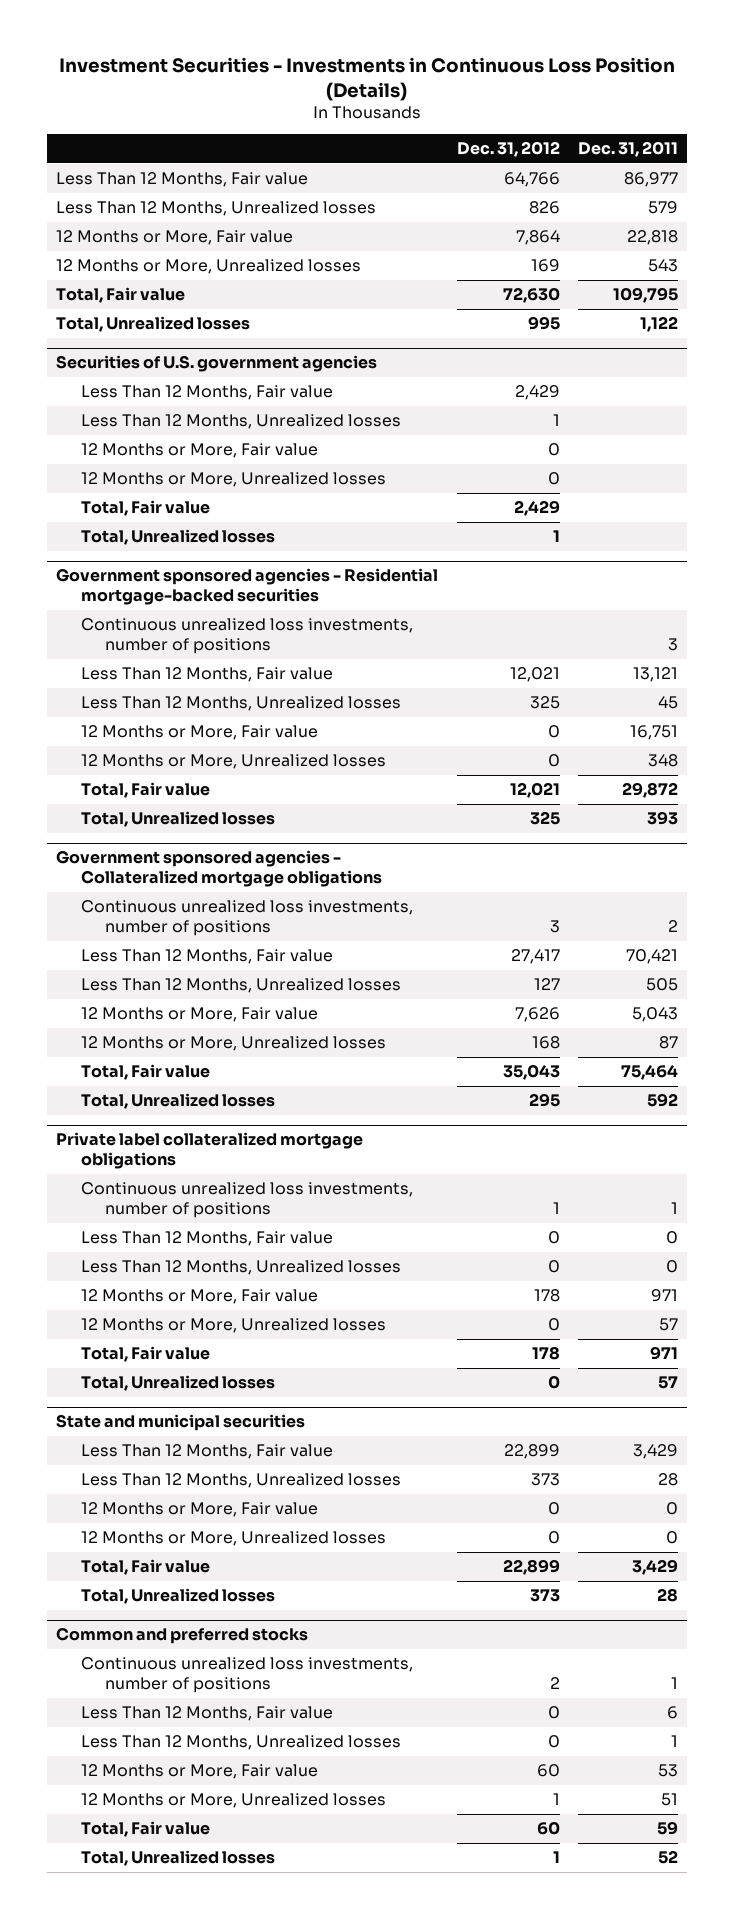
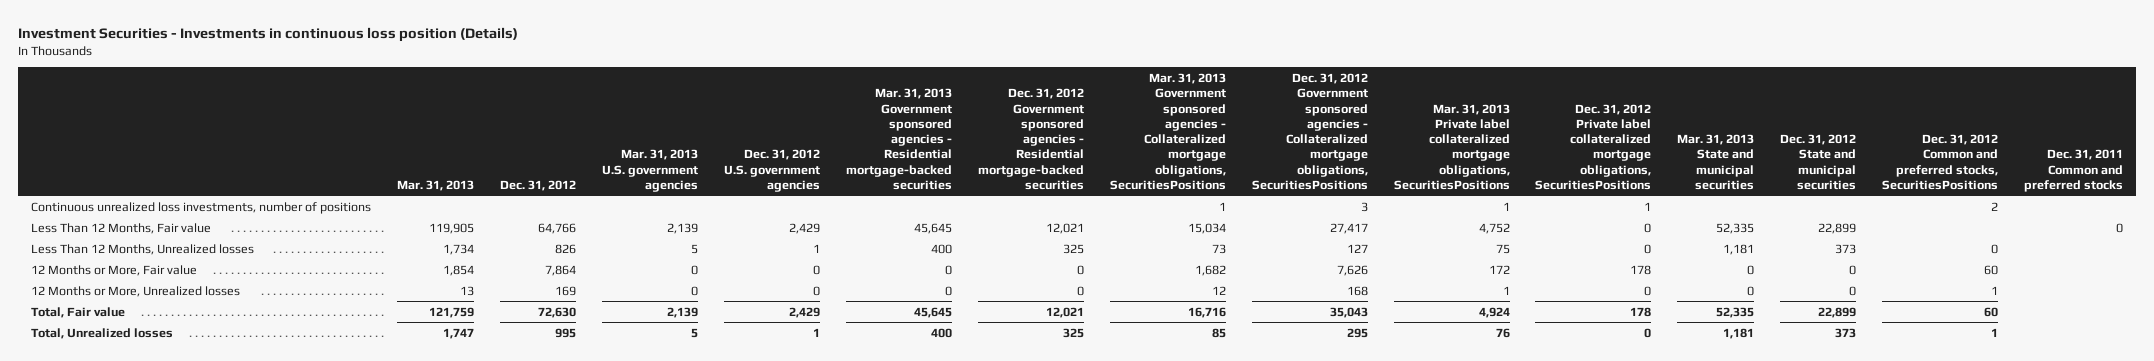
[59,57,676,101] Investment Securities - Investments in Continuous Loss Position (Details) -> [18,26,519,42] Investment Securities - Investments in continuous loss position (Details)
[577,141,678,158] Dec. 31, 2011 -> none
none -> [397,179,475,191] Mar. 31, 2013
none -> [601,149,698,192] Mar. 31, 2013 U.S. government agencies
none -> [723,149,820,192] Dec. 31, 2012 U.S. government agencies
none -> [845,88,952,190] Mar. 31, 2013 Government sponsored agencies - Residential mortgage-backed securities
none -> [977,88,1084,190] Dec. 31, 2012 Government sponsored agencies - Residential mortgage-backed securities
none -> [1109,73,1226,190] Mar. 31, 2013 Government sponsored agencies - Collateralized mortgage obligations, SecuritiesPositions
none -> [1251,73,1368,190] Dec. 31, 2012 Government sponsored agencies - Collateralized mortgage obligations, SecuritiesPositions
none -> [1393,103,1510,190] Mar. 31, 2013 Private label collateralized mortgage obligations, SecuritiesPositions
none -> [1535,103,1652,190] Dec. 31, 2012 Private label collateralized mortgage obligations, SecuritiesPositions
none -> [1677,134,1755,190] Mar. 31, 2013 State and municipal securities
none -> [1780,134,1857,190] Dec. 31, 2012 State and municipal securities
none -> [1882,134,1999,190] Dec. 31, 2012 Common and preferred stocks, SecuritiesPositions
none -> [2024,149,2124,192] Dec. 31, 2011 Common and preferred stocks
none -> [31,201,372,214] Continuous unrealized loss investments, number of positions
[56,355,378,373] Securities of U.S. government agencies -> none
[80,385,333,401] Less Than 12 Months, Fair value -> none
[80,414,401,430] Less Than 12 Months, Unrealized losses -> none
[80,443,318,459] 12 Months or More, Fair value -> none
[80,472,386,488] 12 Months or More, Unrealized losses -> none
[80,500,210,517] Total, Fair value -> none
[80,529,275,546] Total, Unrealized losses -> none
[56,568,439,606] Government sponsored agencies - Residential mortgage-backed securities -> none
[80,618,413,655] Continuous unrealized loss investments, number of positions -> none
[80,667,333,683] Less Than 12 Months, Fair value -> none
[80,696,401,712] Less Than 12 Months, Unrealized losses -> none
[80,725,318,741] 12 Months or More, Fair value -> none
[80,754,386,770] 12 Months or More, Unrealized losses -> none
[80,782,210,799] Total, Fair value -> none
[80,811,275,828] Total, Unrealized losses -> none
[56,850,382,888] Government sponsored agencies - Collateralized mortgage obligations -> none
[80,900,413,937] Continuous unrealized loss investments, number of positions -> none
[80,949,333,965] Less Than 12 Months, Fair value -> none
[80,978,401,994] Less Than 12 Months, Unrealized losses -> none
[80,1007,318,1023] 12 Months or More, Fair value -> none
[80,1036,386,1052] 12 Months or More, Unrealized losses -> none
[80,1064,210,1081] Total, Fair value -> none
[80,1093,275,1110] Total, Unrealized losses -> none
[56,1132,364,1170] Private label collateralized mortgage obligations -> none
[80,1182,413,1219] Continuous unrealized loss investments, number of positions -> none
[80,1231,333,1247] Less Than 12 Months, Fair value -> none
[80,1260,401,1276] Less Than 12 Months, Unrealized losses -> none
[80,1289,318,1305] 12 Months or More, Fair value -> none
[80,1318,386,1334] 12 Months or More, Unrealized losses -> none
[80,1346,210,1363] Total, Fair value -> none
[80,1375,275,1392] Total, Unrealized losses -> none
[56,1414,306,1432] State and municipal securities -> none
[80,1444,333,1460] Less Than 12 Months, Fair value -> none
[80,1473,401,1489] Less Than 12 Months, Unrealized losses -> none
[80,1502,318,1518] 12 Months or More, Fair value -> none
[80,1531,386,1547] 12 Months or More, Unrealized losses -> none
[80,1559,210,1576] Total, Fair value -> none
[80,1588,275,1605] Total, Unrealized losses -> none
[56,1627,309,1645] Common and preferred stocks -> none
[80,1657,413,1694] Continuous unrealized loss investments, number of positions -> none
[80,1706,333,1722] Less Than 12 Months, Fair value -> none
[80,1735,401,1751] Less Than 12 Months, Unrealized losses -> none
[80,1764,318,1780] 12 Months or More, Fair value -> none
[80,1793,386,1809] 12 Months or More, Unrealized losses -> none
[80,1821,210,1838] Total, Fair value -> none
[80,1850,275,1867] Total, Unrealized losses -> none

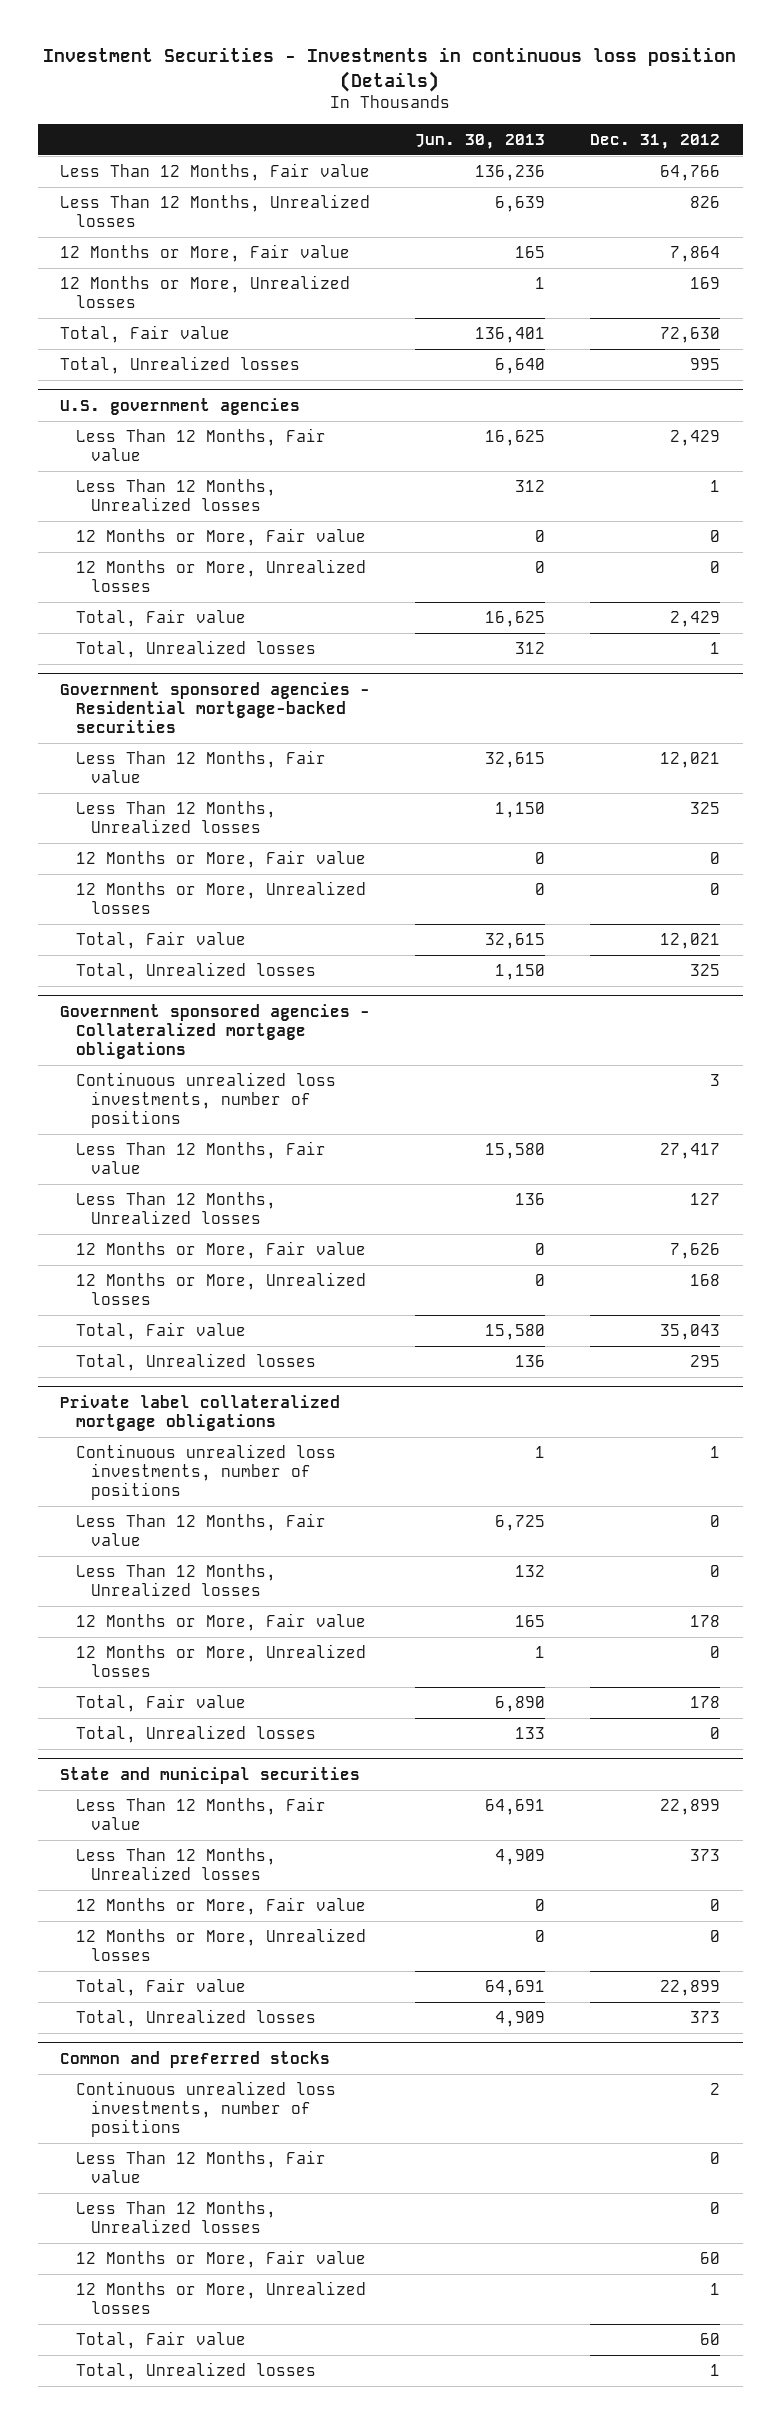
[397,179,475,191] Mar. 31, 2013 -> none
[601,149,698,192] Mar. 31, 2013 U.S. government agencies -> none
[723,149,820,192] Dec. 31, 2012 U.S. government agencies -> none
[845,88,952,190] Mar. 31, 2013 Government sponsored agencies - Residential mortgage-backed securities -> none
[977,88,1084,190] Dec. 31, 2012 Government sponsored agencies - Residential mortgage-backed securities -> none
[1109,73,1226,190] Mar. 31, 2013 Government sponsored agencies - Collateralized mortgage obligations, SecuritiesPositions -> none
[1251,73,1368,190] Dec. 31, 2012 Government sponsored agencies - Collateralized mortgage obligations, SecuritiesPositions -> none
[1393,103,1510,190] Mar. 31, 2013 Private label collateralized mortgage obligations, SecuritiesPositions -> none
[1535,103,1652,190] Dec. 31, 2012 Private label collateralized mortgage obligations, SecuritiesPositions -> none
[1677,134,1755,190] Mar. 31, 2013 State and municipal securities -> none
[1780,134,1857,190] Dec. 31, 2012 State and municipal securities -> none
[1882,134,1999,190] Dec. 31, 2012 Common and preferred stocks, SecuritiesPositions -> none
[2024,149,2124,192] Dec. 31, 2011 Common and preferred stocks -> none
none -> [415,133,546,149] Jun. 30, 2013
[31,201,372,214] Continuous unrealized loss investments, number of positions -> none
none -> [60,397,301,415] U.S. government agencies
none -> [75,427,326,462] Less Than 12 Months, Fair value
none -> [75,478,276,512] Less Than 12 Months, Unrealized losses
none -> [75,527,366,546] 12 Months or More, Fair value
none -> [75,558,366,593] 12 Months or More, Unrealized losses
none -> [75,608,246,627] Total, Fair value
none -> [75,639,316,658] Total, Unrealized losses
none -> [60,681,371,733] Government sponsored agencies - Residential mortgage-backed securities
none -> [75,749,326,784] Less Than 12 Months, Fair value
none -> [75,800,276,834] Less Than 12 Months, Unrealized losses
none -> [75,849,366,868] 12 Months or More, Fair value
none -> [75,880,366,915] 12 Months or More, Unrealized losses
none -> [75,930,246,949] Total, Fair value
none -> [75,961,316,980] Total, Unrealized losses
none -> [60,1003,371,1059] Government sponsored agencies - Collateralized mortgage obligations
none -> [75,1071,336,1129] Continuous unrealized loss investments, number of positions
none -> [75,1140,326,1175] Less Than 12 Months, Fair value
none -> [75,1191,276,1225] Less Than 12 Months, Unrealized losses
none -> [75,1240,366,1259] 12 Months or More, Fair value
none -> [75,1271,366,1306] 12 Months or More, Unrealized losses
none -> [75,1321,246,1340] Total, Fair value
none -> [75,1352,316,1371] Total, Unrealized losses
none -> [60,1394,341,1431] Private label collateralized mortgage obligations
none -> [75,1443,336,1501] Continuous unrealized loss investments, number of positions
none -> [75,1512,326,1547] Less Than 12 Months, Fair value
none -> [75,1563,276,1597] Less Than 12 Months, Unrealized losses
none -> [75,1612,366,1631] 12 Months or More, Fair value
none -> [75,1643,366,1678] 12 Months or More, Unrealized losses
none -> [75,1693,246,1712] Total, Fair value
none -> [75,1724,316,1743] Total, Unrealized losses
none -> [60,1766,361,1784] State and municipal securities
none -> [75,1796,326,1831] Less Than 12 Months, Fair value
none -> [75,1847,276,1881] Less Than 12 Months, Unrealized losses
none -> [75,1896,366,1915] 12 Months or More, Fair value
none -> [75,1927,366,1962] 12 Months or More, Unrealized losses
none -> [75,1977,246,1996] Total, Fair value
none -> [75,2008,316,2027] Total, Unrealized losses
none -> [60,2050,331,2068] Common and preferred stocks
none -> [75,2080,336,2138] Continuous unrealized loss investments, number of positions
none -> [75,2149,326,2184] Less Than 12 Months, Fair value
none -> [75,2200,276,2234] Less Than 12 Months, Unrealized losses
none -> [75,2249,366,2268] 12 Months or More, Fair value
none -> [75,2280,366,2315] 12 Months or More, Unrealized losses
none -> [75,2330,246,2349] Total, Fair value
none -> [75,2361,316,2380] Total, Unrealized losses

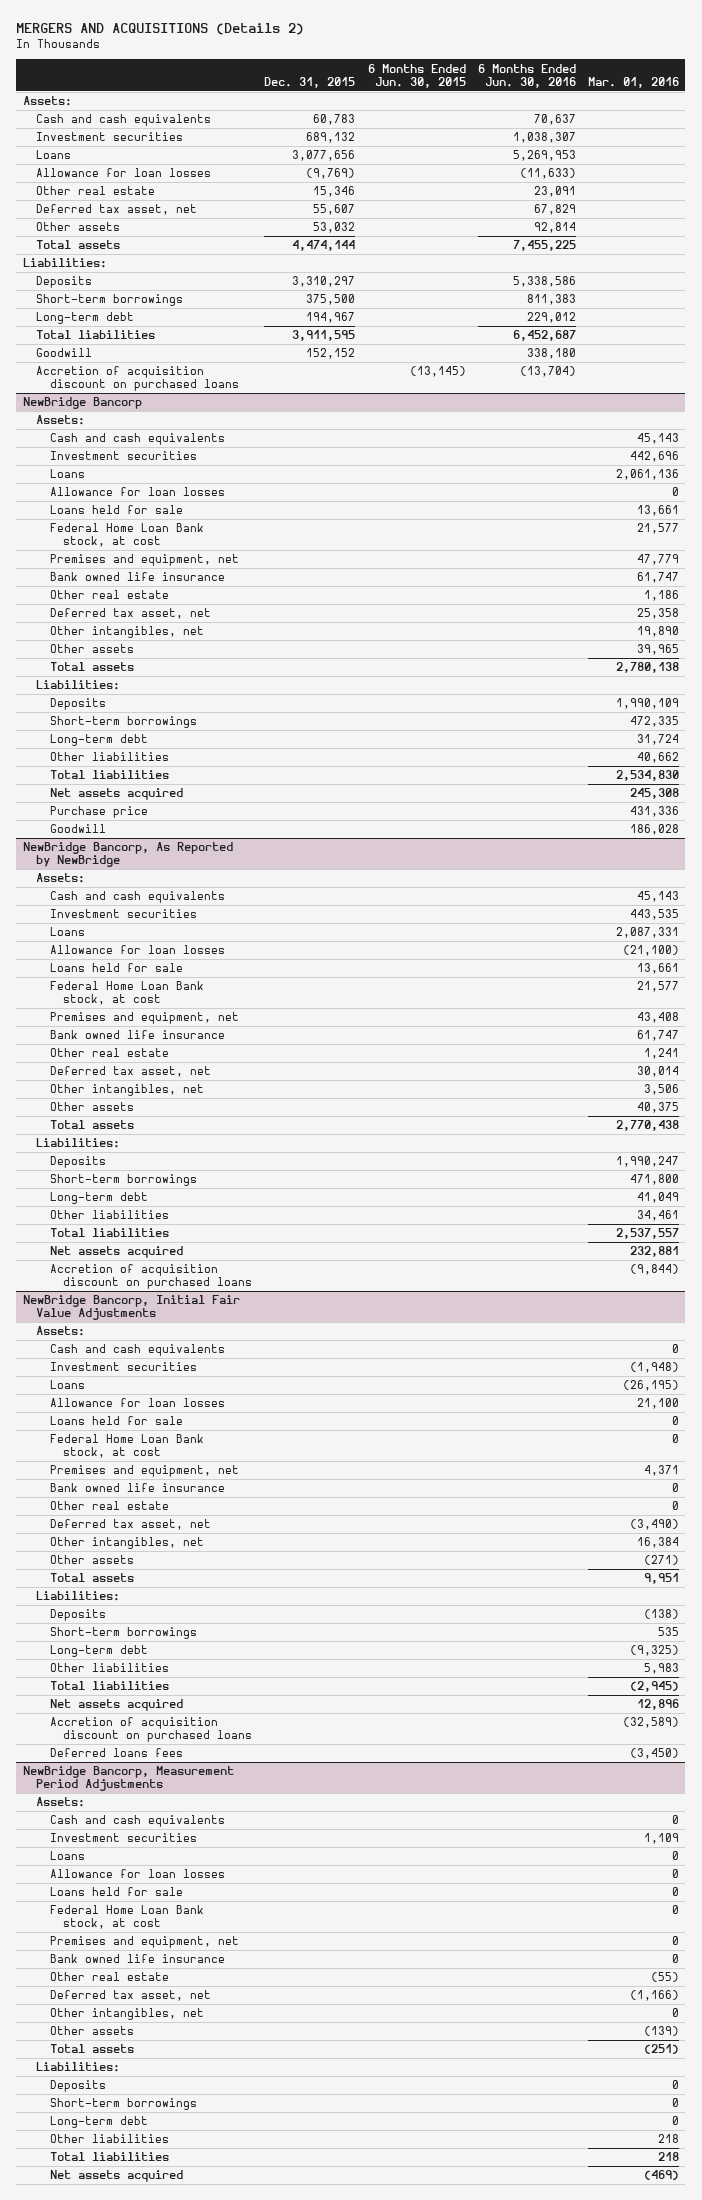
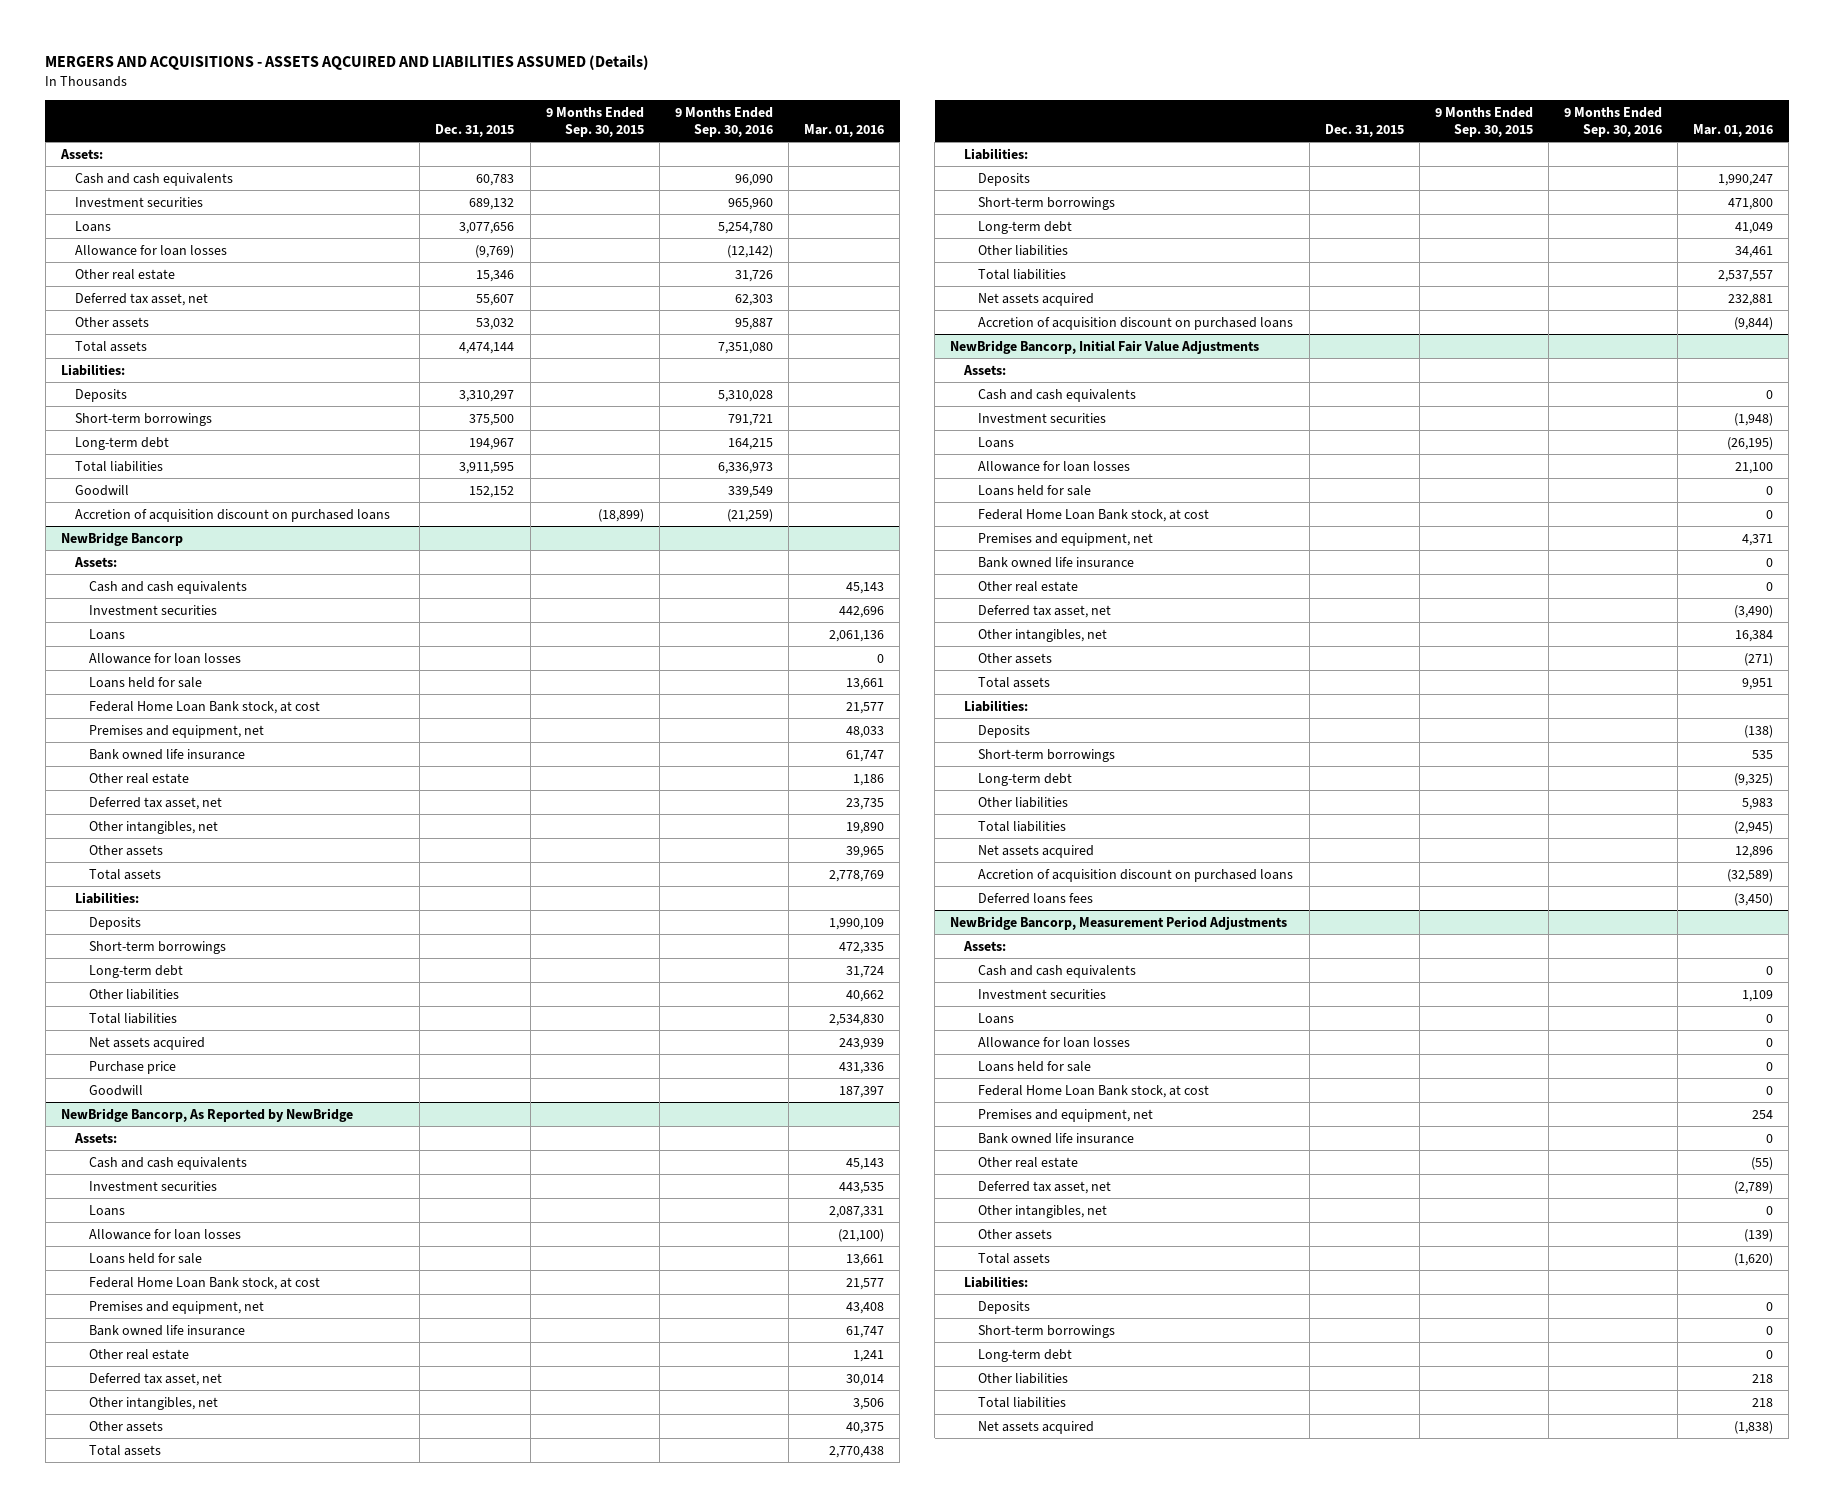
[16,23,305,36] MERGERS AND ACQUISITIONS (Details 2) -> [45,55,650,71] MERGERS AND ACQUISITIONS - ASSETS AQCUIRED AND LIABILITIES ASSUMED (Details)
[367,63,466,88] 6 Months Ended Jun. 30, 2015 -> none
[478,63,577,88] 6 Months Ended Jun. 30, 2016 -> none
none -> [545,106,644,137] 9 Months Ended Sep. 30, 2015
none -> [674,106,773,137] 9 Months Ended Sep. 30, 2016
[637,554,680,566] 47,779 -> [846,725,885,738] 48,033
[637,608,680,620] 25,358 -> [846,797,885,810] 23,735
[616,662,680,674] 2,780,138 -> [829,869,885,882] 2,778,769
[630,788,680,800] 245,308 -> [839,1037,885,1050] 243,939
[630,824,680,836] 186,028 -> [839,1085,885,1098] 187,397
[672,1936,680,1946] 0 -> [1752,1109,1774,1119] 254
[630,1990,680,2002] (1,166) -> [1734,1180,1774,1194] (2,789)
[644,2044,680,2055] (251) -> [1734,1252,1774,1266] (1,620)
[644,2170,680,2181] (469) -> [1734,1420,1774,1434] (1,838)

